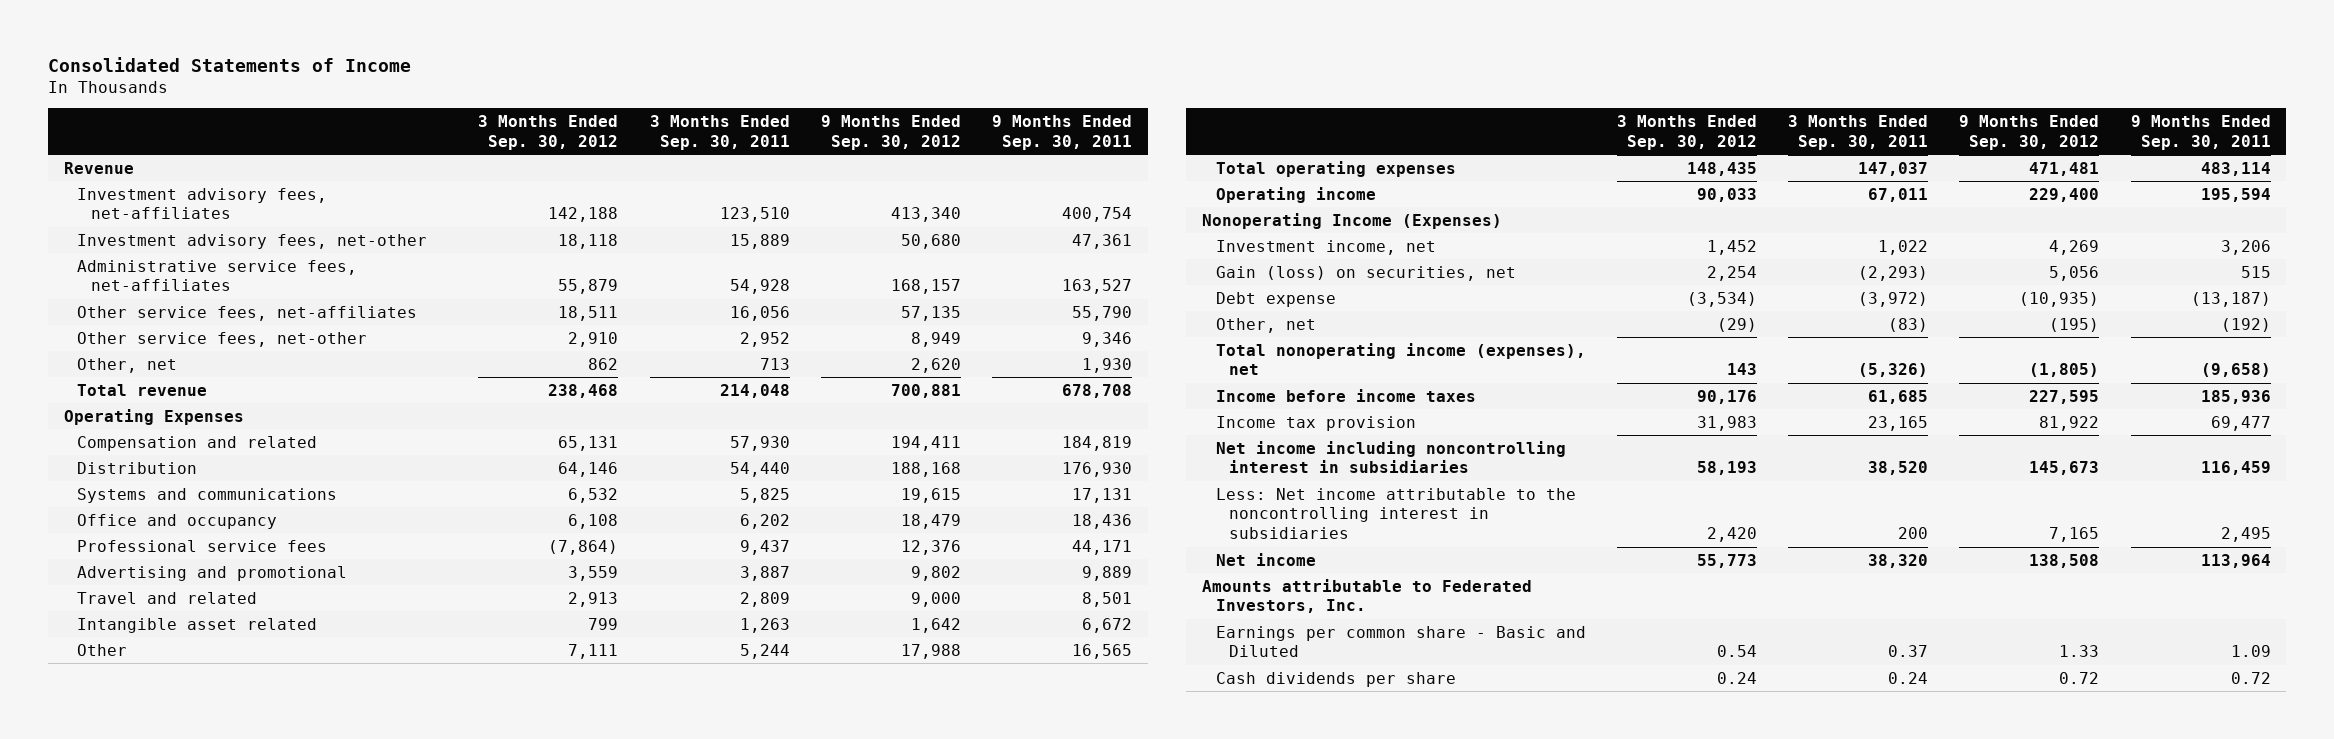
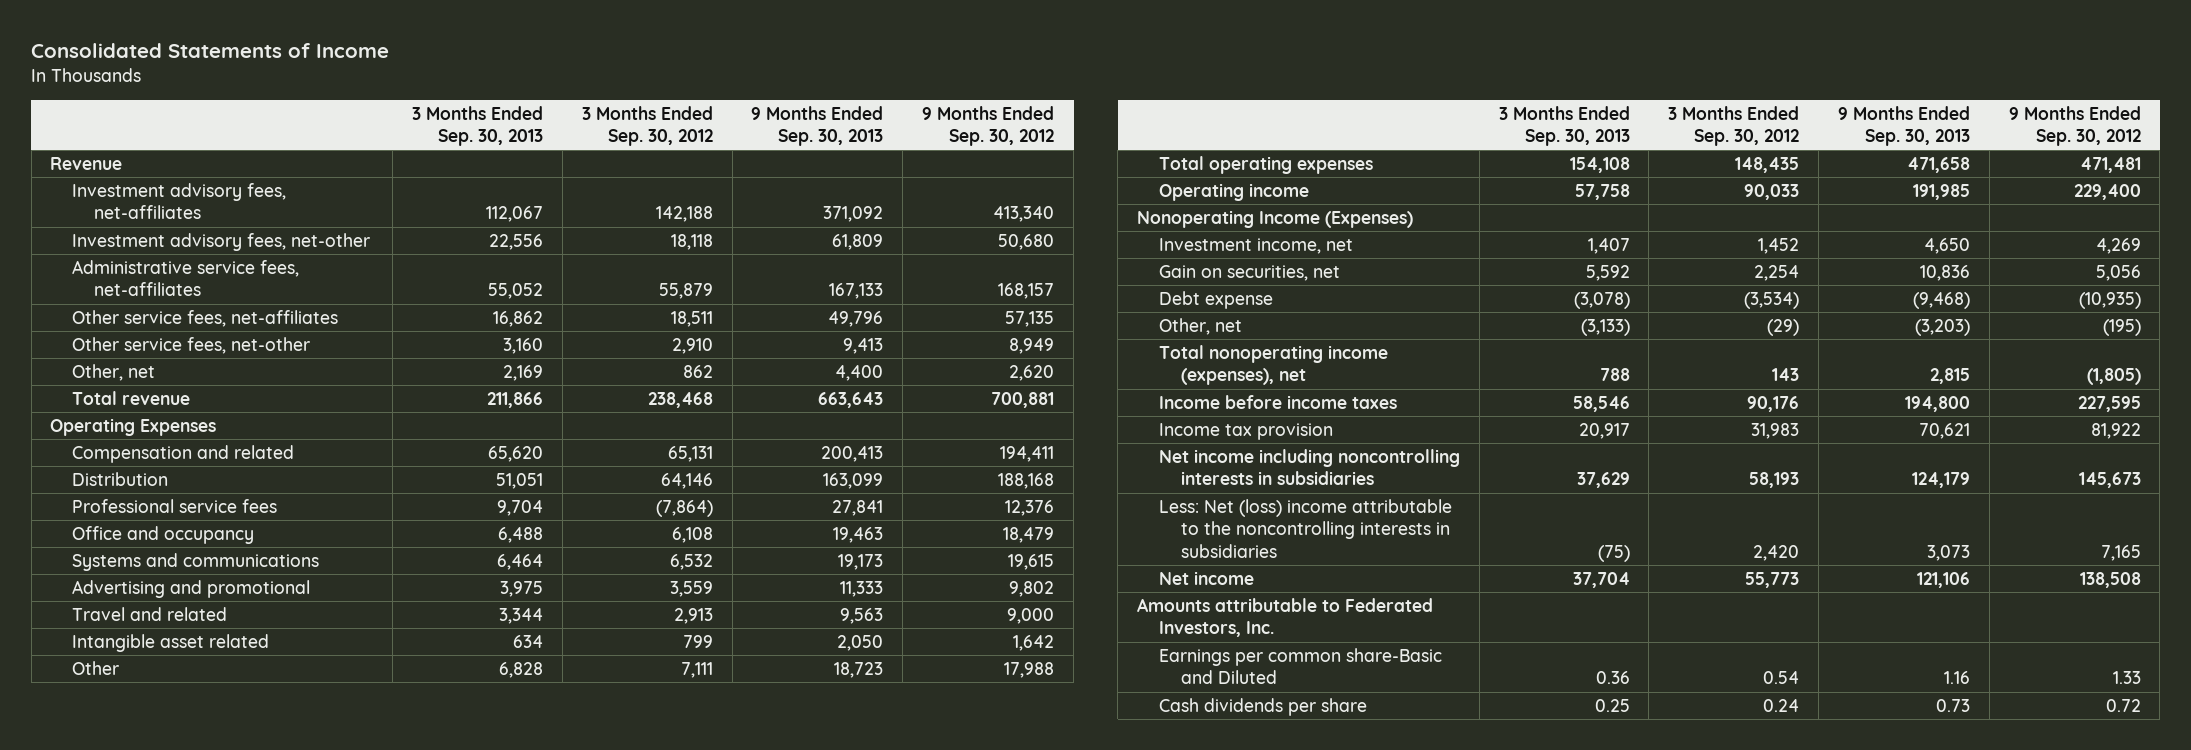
[649,115,790,150] 3 Months Ended Sep. 30, 2011 -> none
[992,115,1133,150] 9 Months Ended Sep. 30, 2011 -> none
none -> [412,105,544,147] 3 Months Ended Sep. 30, 2013
none -> [751,105,884,147] 9 Months Ended Sep. 30, 2013
[77,513,278,529] Office and occupancy -> [72,525,255,544] Office and occupancy
[77,487,338,503] Systems and communications -> [72,552,320,571] Systems and communications
[1215,265,1516,281] Gain (loss) on securities, net -> [1158,264,1340,281] Gain on securities, net
[1215,440,1566,474] Net income including noncontrolling interest in subsidiaries -> [1158,448,1460,486] Net income including noncontrolling interests in subsidiaries
[1215,487,1576,540] Less: Net income attributable to the noncontrolling interest in subsidiaries -> [1158,498,1452,559] Less: Net (loss) income attributable to the noncontrolling interests in subsidiaries
[1215,625,1586,658] Earnings per common share - Basic and Diluted -> [1158,647,1442,685] Earnings per common share-Basic and Diluted

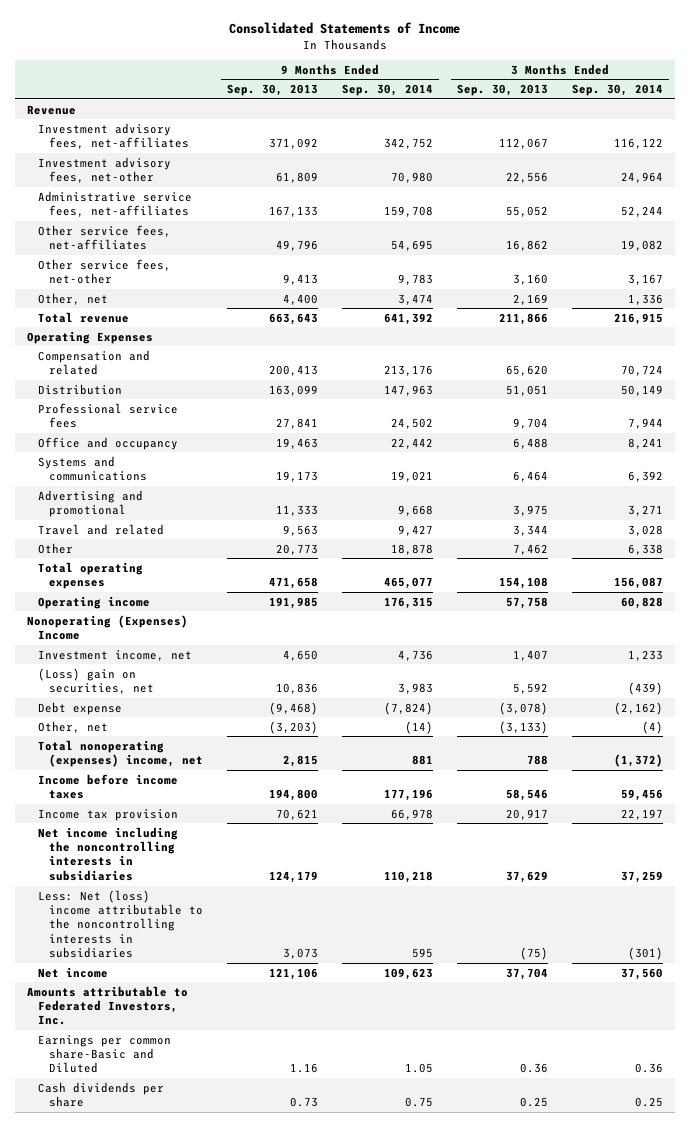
[581,105,713,147] 3 Months Ended Sep. 30, 2012 -> none
[922,105,1055,147] 9 Months Ended Sep. 30, 2012 -> none
none -> [342,84,434,97] Sep. 30, 2014
none -> [571,84,663,97] Sep. 30, 2014
[72,633,270,652] Intangible asset related -> none
[499,661,544,678] 6,828 -> [513,543,549,555] 7,462
[834,661,884,678] 18,723 -> [276,543,319,555] 20,773
[1136,209,1413,228] Nonoperating Income (Expenses) -> [27,614,189,641] Nonoperating (Expenses) Income
[1158,264,1340,281] Gain on securities, net -> [38,667,155,695] (Loss) gain on securities, net
[1158,344,1388,386] Total nonoperating income (expenses), net -> [38,739,204,768] Total nonoperating (expenses) income, net
[1158,448,1460,486] Net income including noncontrolling interests in subsidiaries -> [38,826,179,881] Net income including the noncontrolling interests in subsidiaries

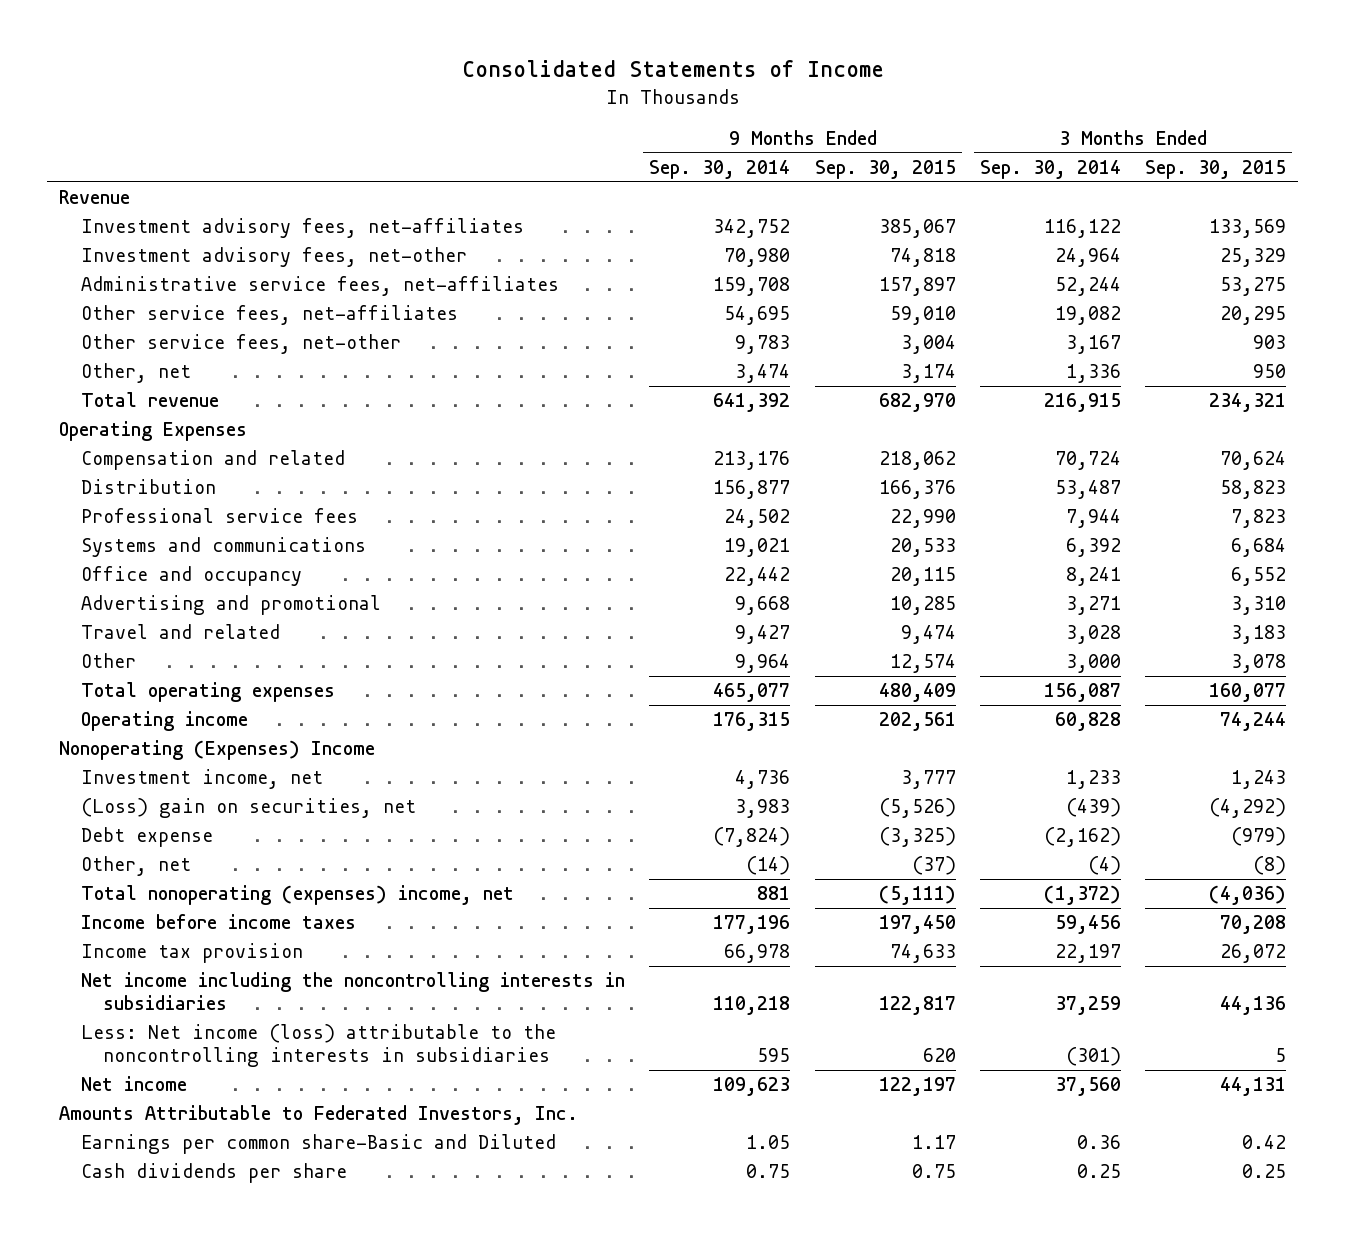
[227,84,319,97] Sep. 30, 2013 -> none
[457,84,549,97] Sep. 30, 2013 -> none
none -> [814,160,956,180] Sep. 30, 2015
none -> [1145,160,1287,180] Sep. 30, 2015
[384,384,434,396] 147,963 -> [713,480,791,500] 156,877
[620,384,663,396] 50,149 -> [1055,480,1122,500] 53,487
[38,436,179,450] Office and occupancy -> [81,566,303,587] Office and occupancy
[391,543,434,555] 18,878 -> [735,654,791,674] 9,964
[627,543,663,555] 6,338 -> [1066,654,1122,674] 3,000
[38,889,204,959] Less: Net (loss) income attributable to the noncontrolling interests in subsidiaries -> [81,1024,557,1068] Less: Net income (loss) attributable to the noncontrolling interests in subsidiaries
[27,985,189,1026] Amounts attributable to Federated Investors, Inc. -> [59,1105,579,1126] Amounts Attributable to Federated Investors, Inc.

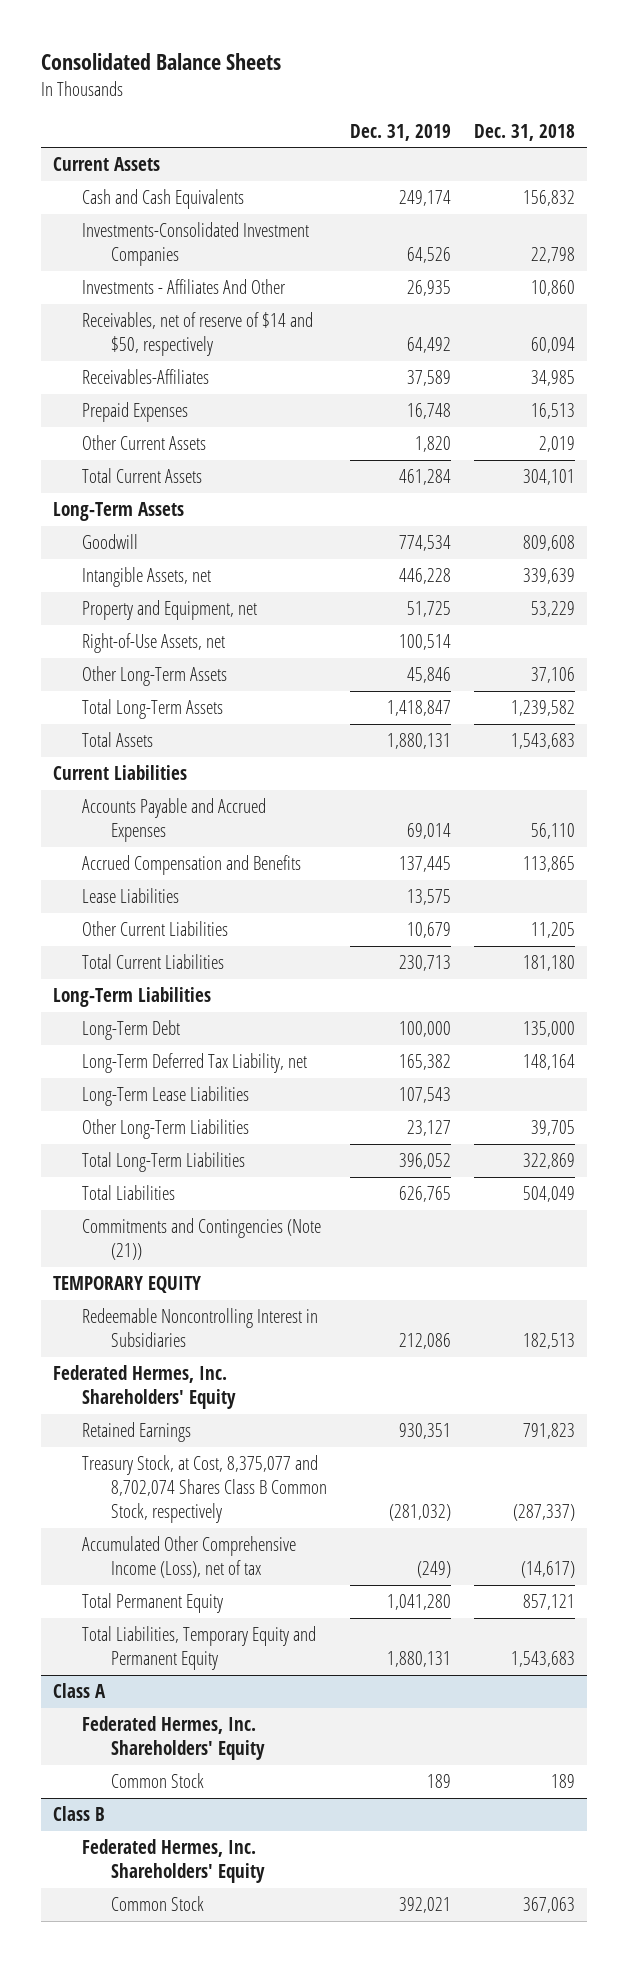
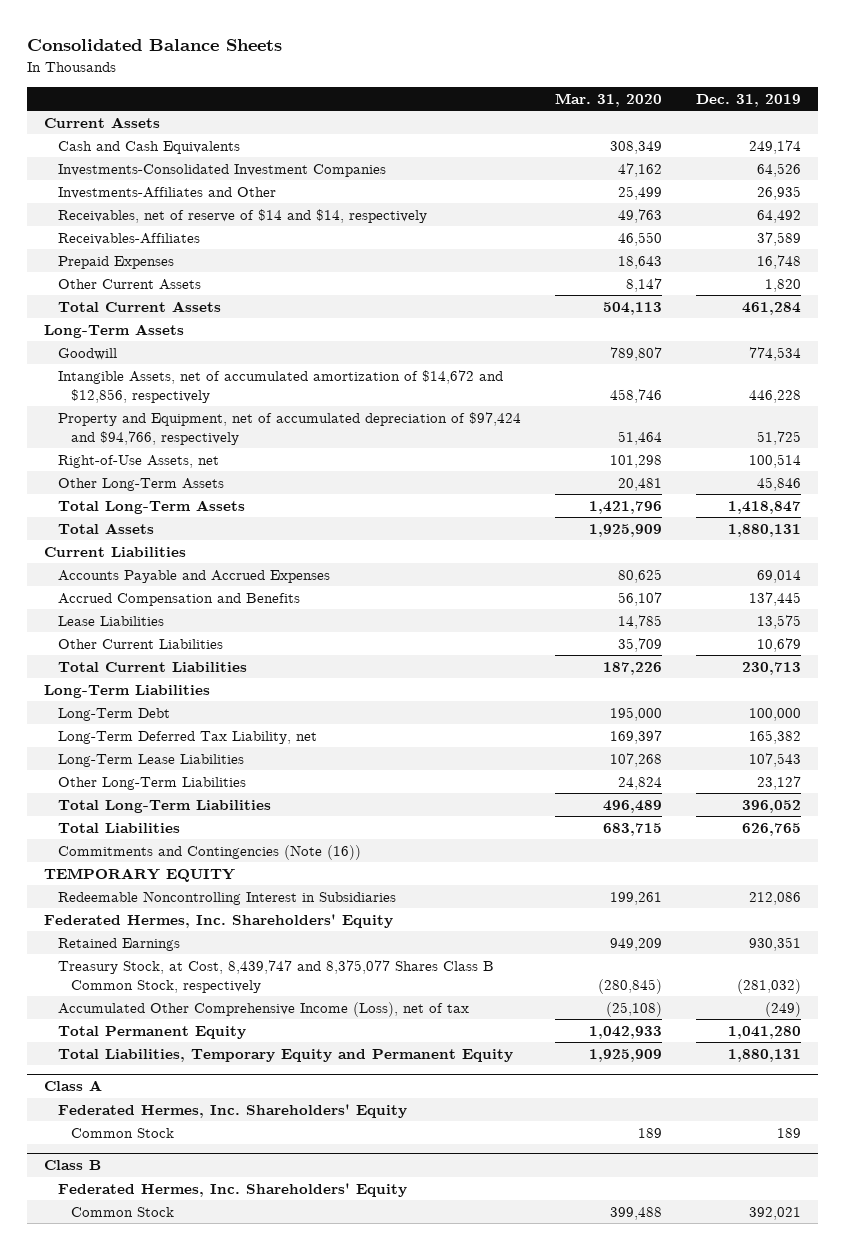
[474,123,576,141] Dec. 31, 2018 -> none
none -> [554,92,662,107] Mar. 31, 2020
[81,279,286,295] Investments - Affiliates And Other -> [57,186,276,199] Investments-Affiliates and Other
[81,312,313,357] Receivables, net of reserve of $14 and $50, respectively -> [57,208,427,223] Receivables, net of reserve of $14 and $14, respectively
[81,567,211,588] Intangible Assets, net -> [57,369,503,403] Intangible Assets, net of accumulated amortization of $14,672 and $12,856, respectively
[81,600,257,621] Property and Equipment, net -> [57,411,521,445] Property and Equipment, net of accumulated depreciation of $97,424 and $94,766, respectively
[81,1218,321,1261] Commitments and Contingencies (Note (21)) -> [57,844,361,860] Commitments and Contingencies (Note (16))
[81,1455,328,1523] Treasury Stock, at Cost, 8,375,077 and 8,702,074 Shares Class B Common Stock, respectively -> [57,959,494,993] Treasury Stock, at Cost, 8,439,747 and 8,375,077 Shares Class B Common Stock, respectively

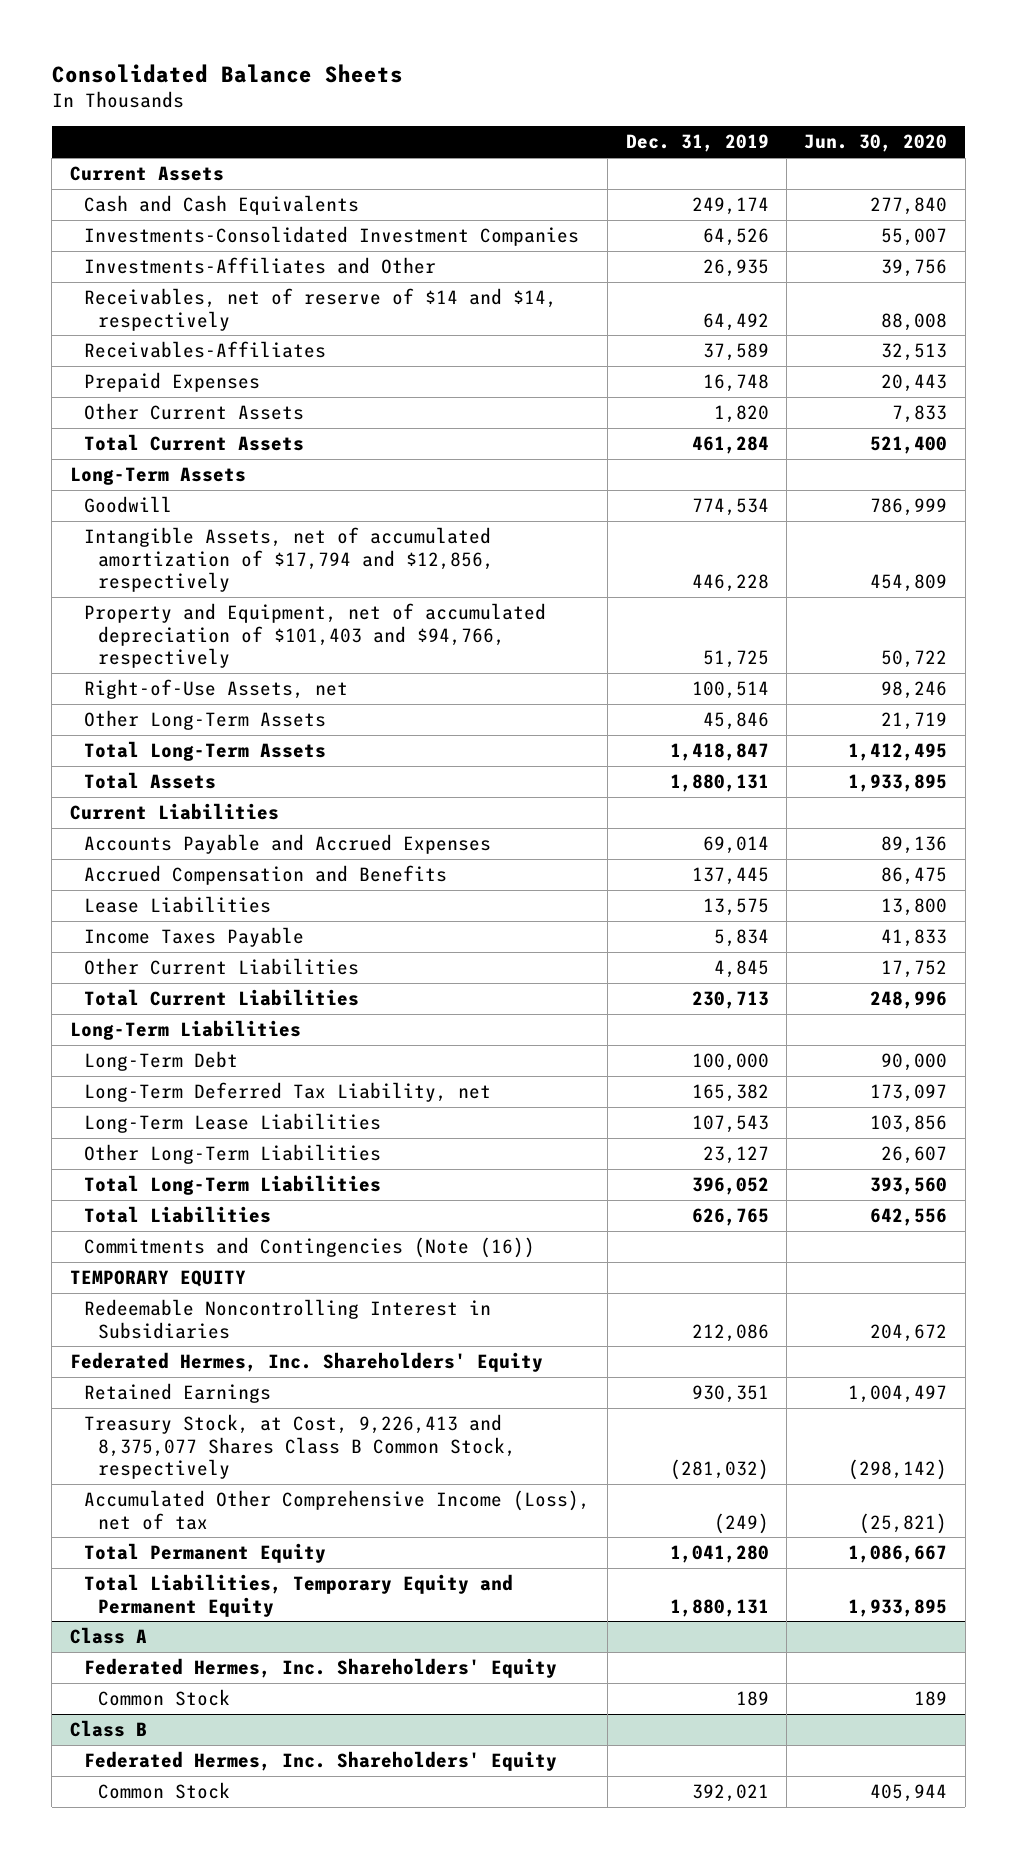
[554,92,662,107] Mar. 31, 2020 -> none
none -> [804,134,948,153] Jun. 30, 2020
[57,369,503,403] Intangible Assets, net of accumulated amortization of $14,672 and $12,856, respectively -> [83,526,494,593] Intangible Assets, net of accumulated amortization of $17,794 and $12,856, respectively
[57,411,521,445] Property and Equipment, net of accumulated depreciation of $97,424 and $94,766, respectively -> [83,602,546,669] Property and Equipment, net of accumulated depreciation of $101,403 and $94,766, respectively
none -> [83,926,304,947] Income Taxes Payable
[756,637,801,652] 10,679 -> [713,959,769,978] 4,845
[57,959,494,993] Treasury Stock, at Cost, 8,439,747 and 8,375,077 Shares Class B Common Stock, respectively -> [83,1413,516,1480] Treasury Stock, at Cost, 9,226,413 and 8,375,077 Shares Class B Common Stock, respectively

